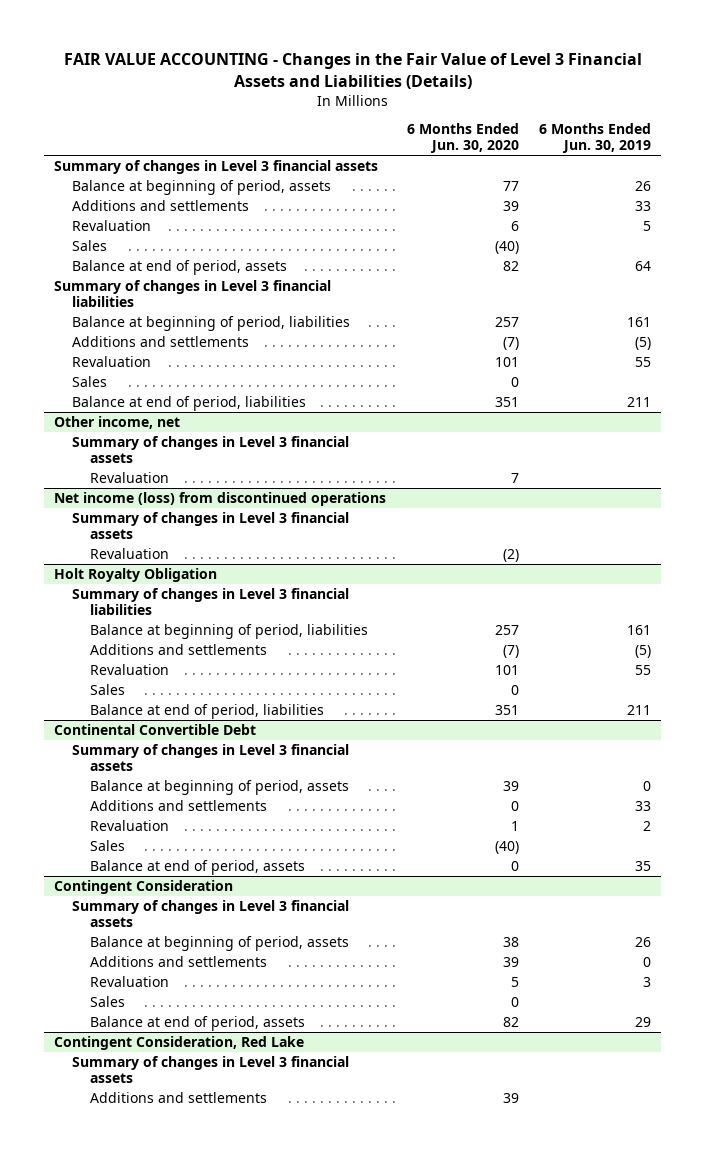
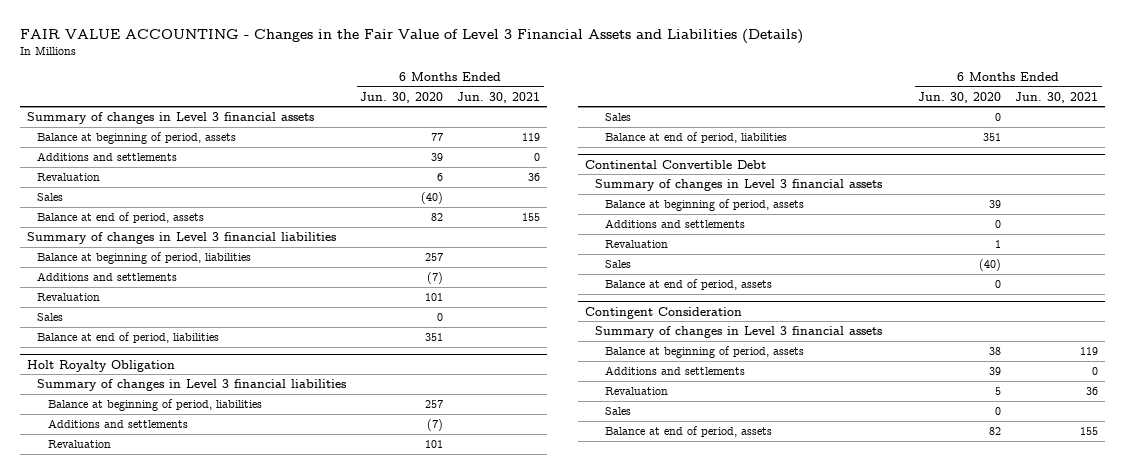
[538,123,651,154] 6 Months Ended Jun. 30, 2019 -> none
none -> [457,91,541,103] Jun. 30, 2021
[54,415,181,429] Other income, net -> none
[71,435,349,463] Summary of changes in Level 3 financial assets -> none
[89,471,169,483] Revaluation -> none
[54,491,387,506] Net income (loss) from discontinued operations -> none
[71,511,349,539] Summary of changes in Level 3 financial assets -> none
[89,547,169,559] Revaluation -> none
[54,1035,305,1050] Contingent Consideration, Red Lake -> none
[71,1055,349,1083] Summary of changes in Level 3 financial assets -> none
[89,1091,267,1103] Additions and settlements -> none

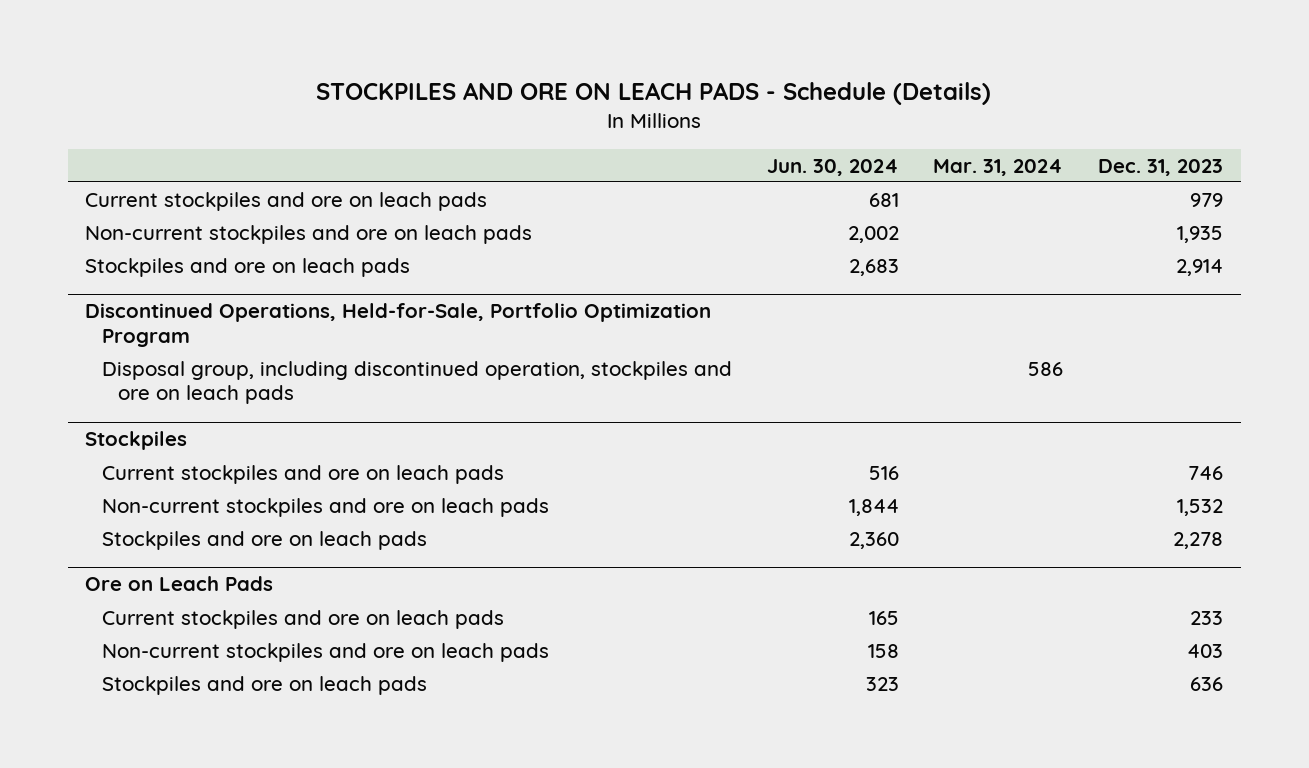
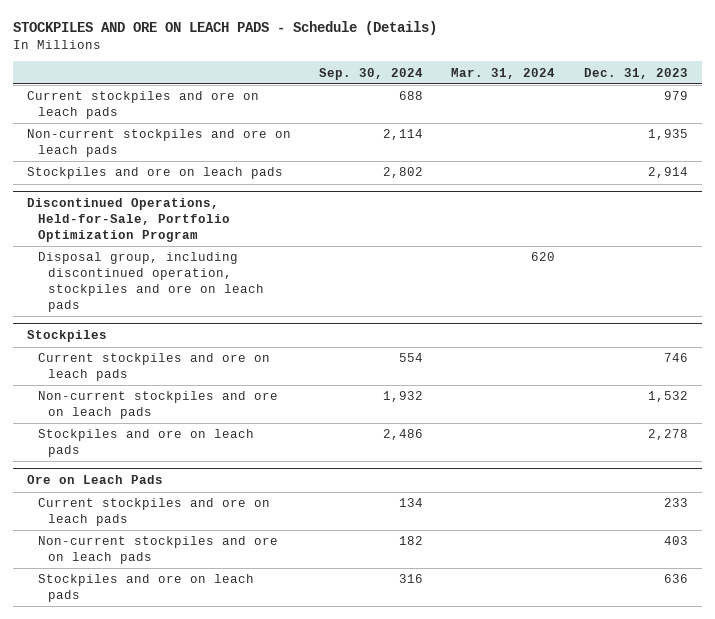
[766,158,899,176] Jun. 30, 2024 -> none
none -> [319,67,424,80] Sep. 30, 2024
[1028,361,1064,376] 586 -> [531,252,556,262] 620

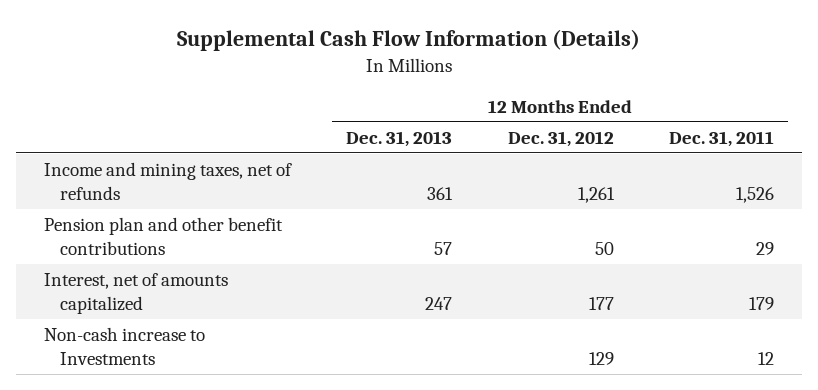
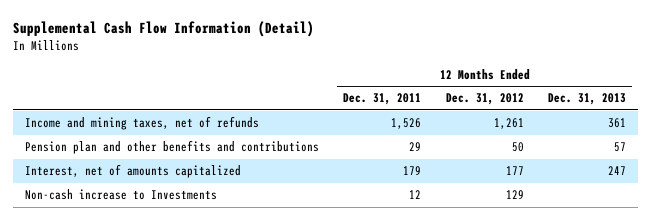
[176,28,640,51] Supplemental Cash Flow Information (Details) -> [12,20,314,37] Supplemental Cash Flow Information (Detail)
[43,217,283,255] Pension plan and other benefit contributions -> [25,140,320,155] Pension plan and other benefits and contributions

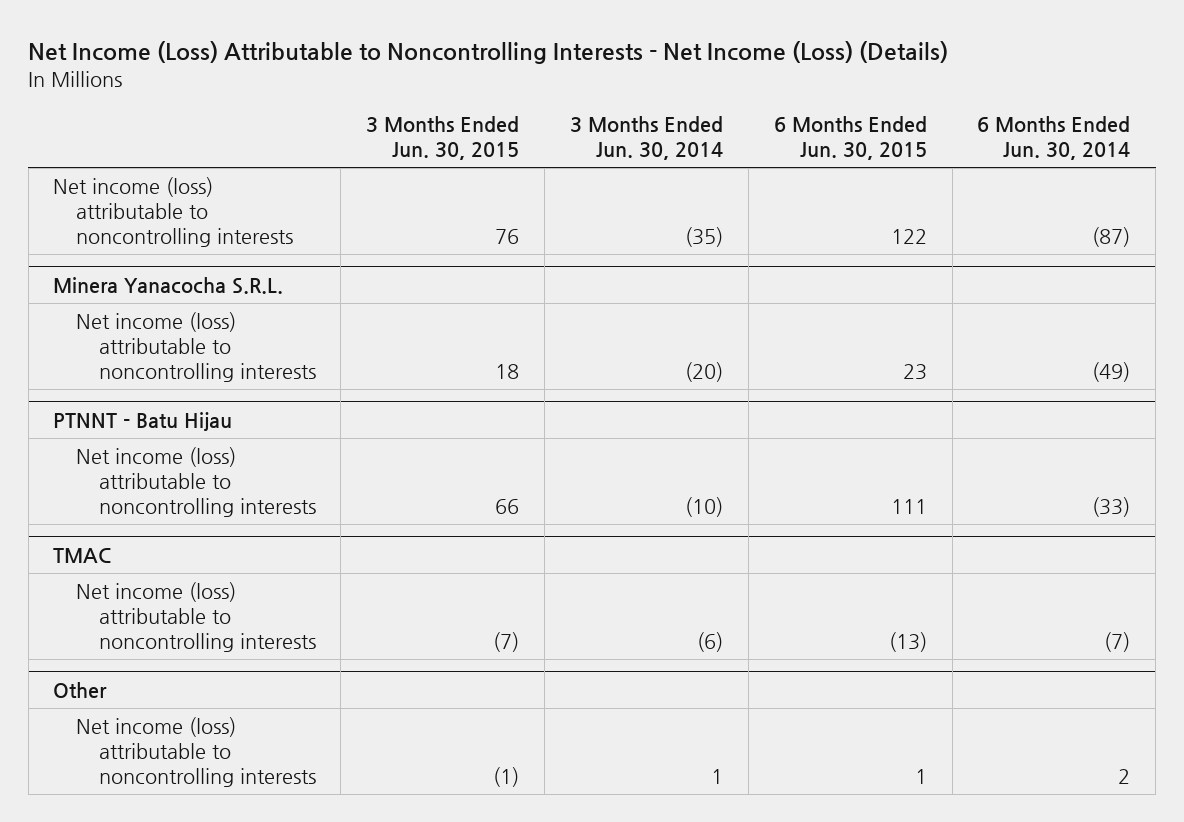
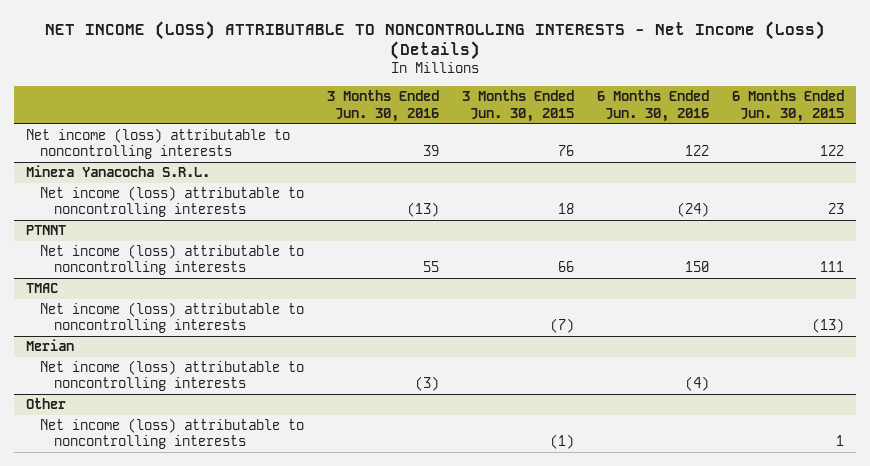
[28,40,949,64] Net Income (Loss) Attributable to Noncontrolling Interests - Net Income (Loss) (Details) -> [44,20,825,61] NET INCOME (LOSS) ATTRIBUTABLE TO NONCONTROLLING INTERESTS - Net Income (Loss) (Details)
[569,115,723,160] 3 Months Ended Jun. 30, 2014 -> none
[977,115,1131,160] 6 Months Ended Jun. 30, 2014 -> none
none -> [326,90,439,122] 3 Months Ended Jun. 30, 2016
none -> [596,90,709,122] 6 Months Ended Jun. 30, 2016
[53,411,233,431] PTNNT - Batu Hijau -> [25,224,66,235] PTNNT
none -> [25,338,74,351] Merian
none -> [39,359,304,392] Net income (loss) attributable to noncontrolling interests

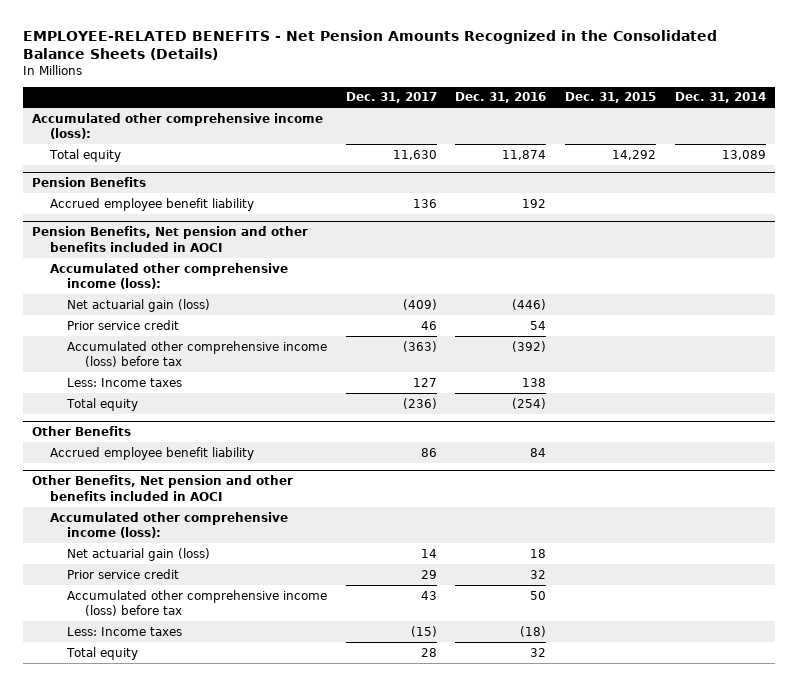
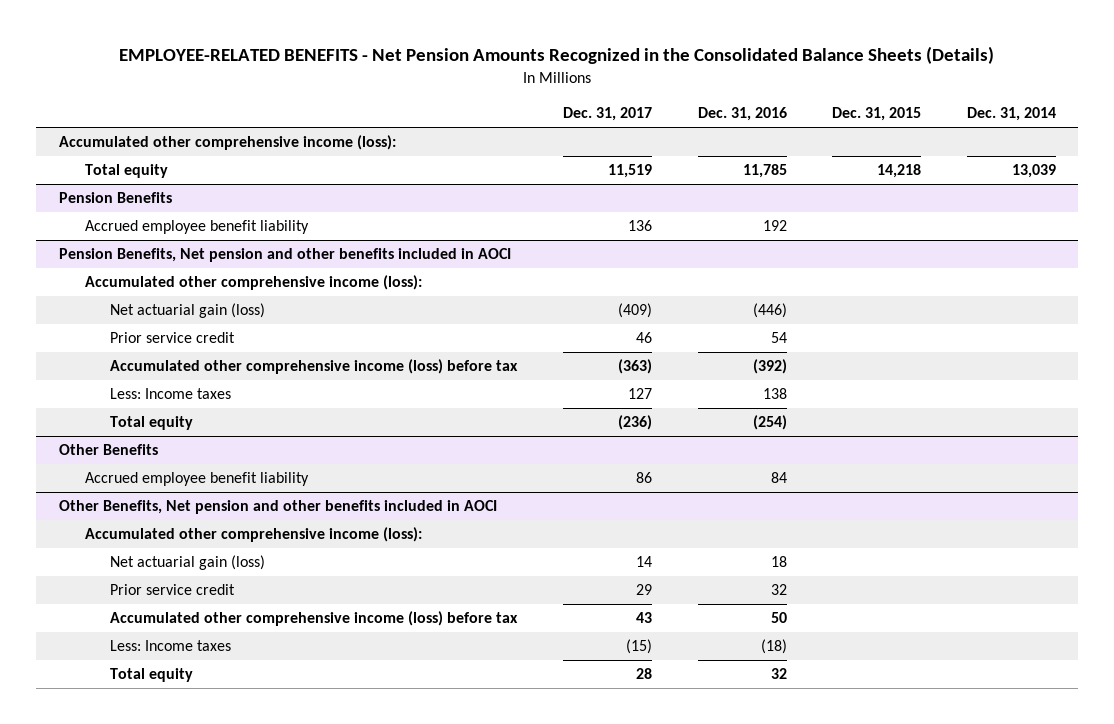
[392,149,437,160] 11,630 -> [608,164,653,179] 11,519
[502,149,547,160] 11,874 -> [742,164,787,179] 11,785
[612,149,657,160] 14,292 -> [877,164,922,179] 14,218
[721,149,766,160] 13,089 -> [1011,164,1056,179] 13,039

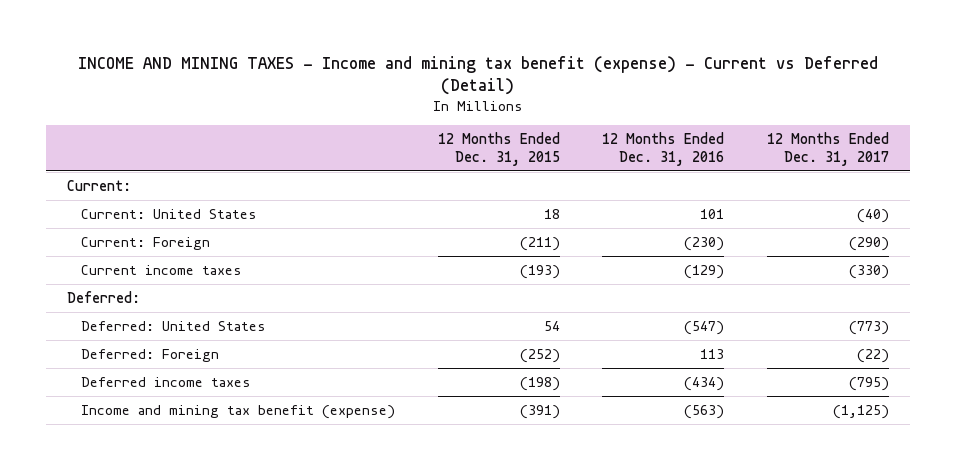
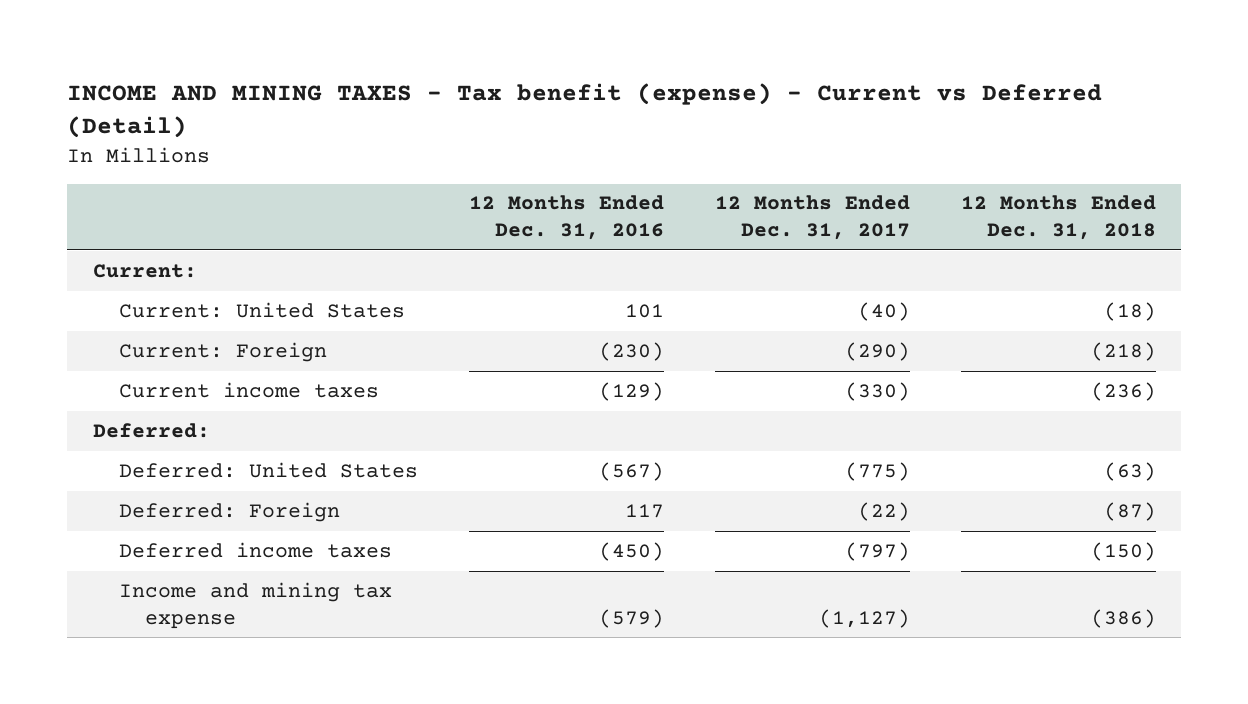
[78,55,879,96] INCOME AND MINING TAXES - Income and mining tax benefit (expense) - Current vs Deferred (Detail) -> [67,83,1103,139] INCOME AND MINING TAXES - Tax benefit (expense) - Current vs Deferred (Detail)
[437,132,560,166] 12 Months Ended Dec. 31, 2015 -> none
none -> [960,195,1156,241] 12 Months Ended Dec. 31, 2018
[684,320,725,335] (547) -> [598,461,664,481] (567)
[848,320,889,335] (773) -> [844,461,910,481] (775)
[700,348,725,359] 113 -> [624,503,664,518] 117
[684,376,725,391] (434) -> [598,541,664,561] (450)
[848,376,889,391] (795) -> [844,541,910,561] (797)
[80,404,395,419] Income and mining tax benefit (expense) -> [118,581,392,629] Income and mining tax expense
[684,404,725,419] (563) -> [598,608,664,628] (579)
[832,404,889,419] (1,125) -> [818,608,910,628] (1,127)

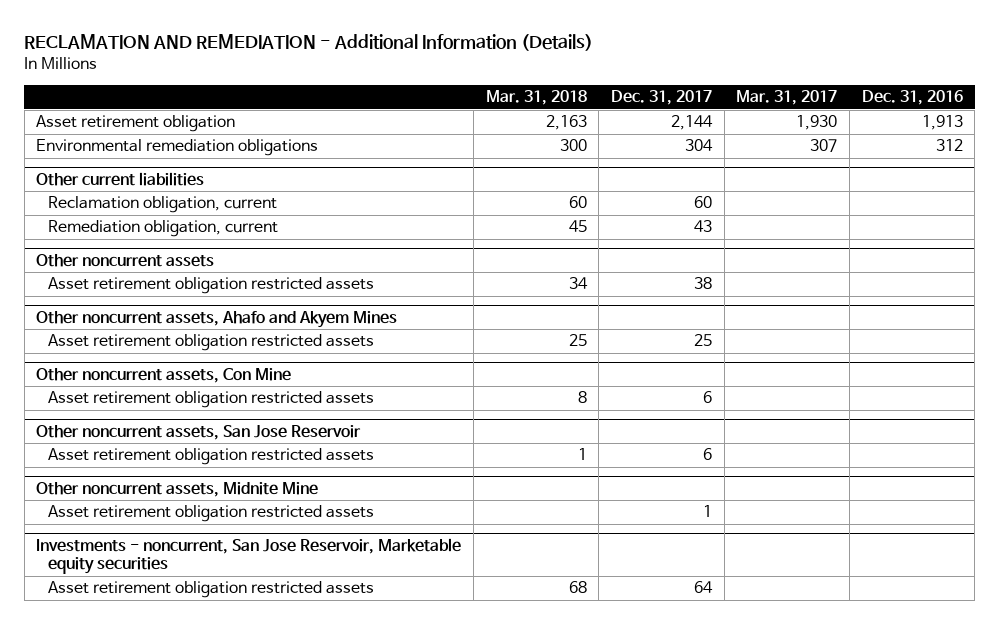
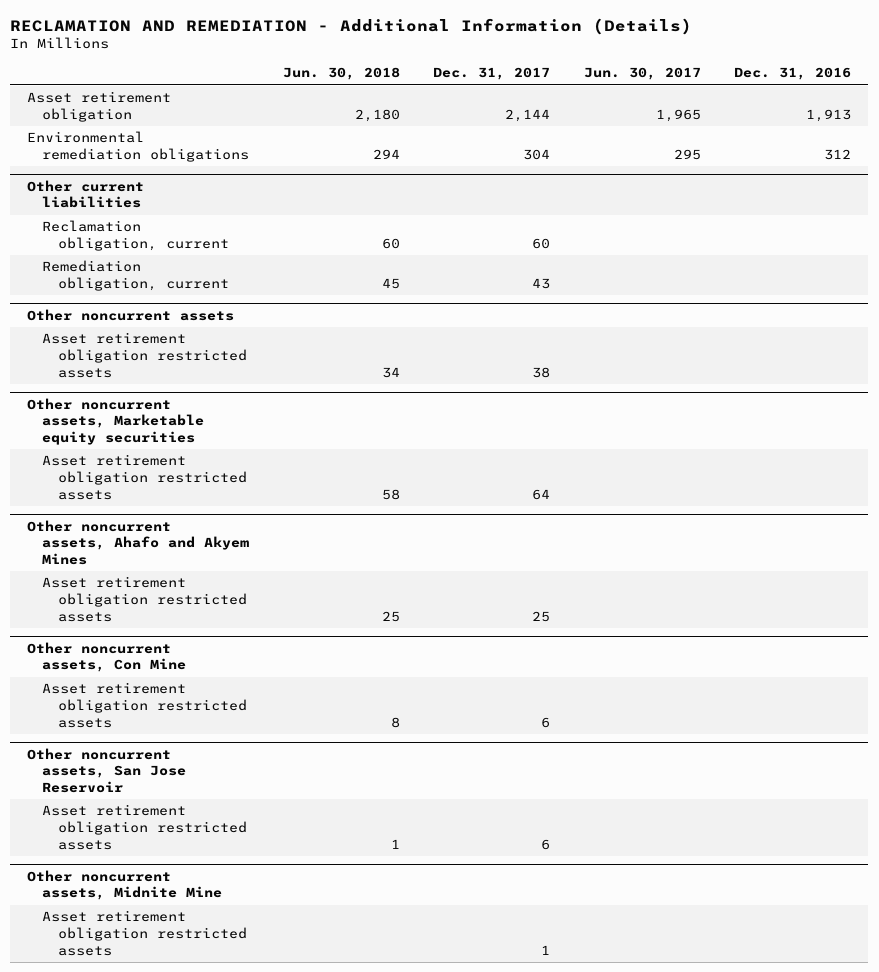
[485,90,587,106] Mar. 31, 2018 -> none
[736,90,838,106] Mar. 31, 2017 -> none
none -> [282,67,400,81] Jun. 30, 2018
none -> [583,67,701,81] Jun. 30, 2017
none -> [27,397,205,445] Other noncurrent assets, Marketable equity securities
none -> [42,454,247,500] Asset retirement obligation restricted assets
[36,537,462,575] Investments - noncurrent, San Jose Reservoir, Marketable equity securities -> none
[47,581,374,599] Asset retirement obligation restricted assets -> none

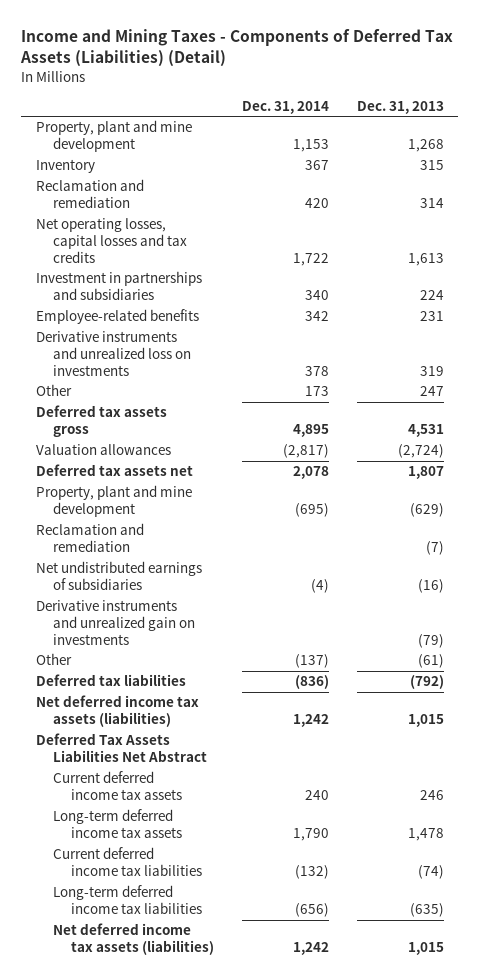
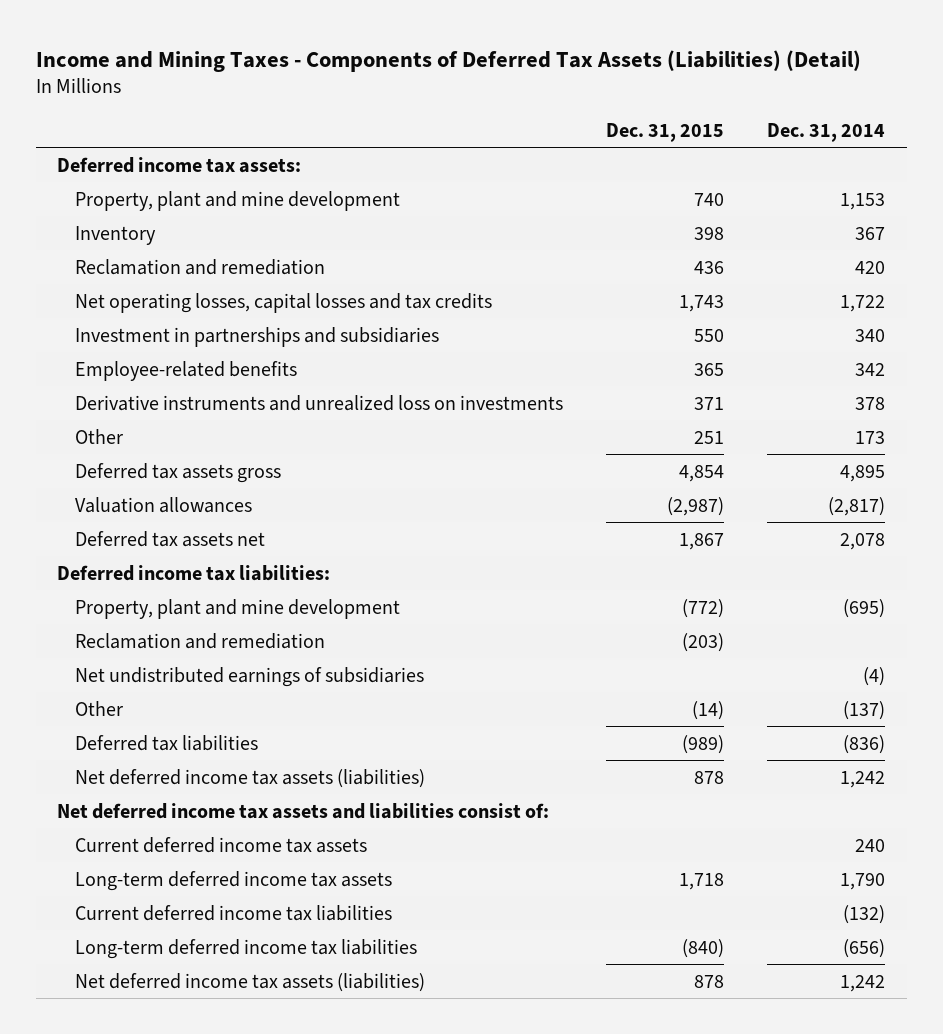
[357,100,445,114] Dec. 31, 2013 -> none
none -> [606,122,725,142] Dec. 31, 2015
none -> [57,156,302,173] Deferred income tax assets:
none -> [57,564,331,581] Deferred income tax liabilities:
[35,600,196,645] Derivative instruments and unrealized gain on investments -> none
[35,733,208,763] Deferred Tax Assets Liabilities Net Abstract -> [57,802,550,819] Net deferred income tax assets and liabilities consist of:

